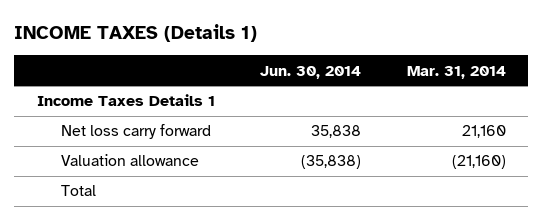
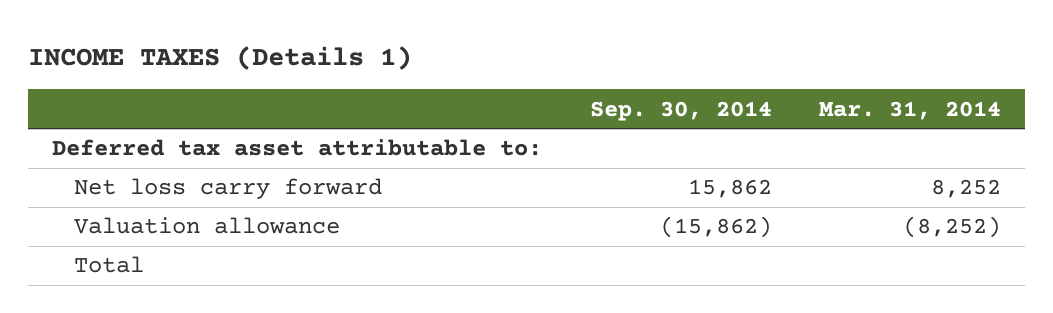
[260,65,362,79] Jun. 30, 2014 -> none
none -> [589,100,772,121] Sep. 30, 2014
[37,94,216,107] Income Taxes Details 1 -> none
none -> [51,139,542,157] Deferred tax asset attributable to:
[461,125,506,139] 21,160 -> [931,179,1002,199] 8,252
[451,155,506,170] (21,160) -> [903,216,1002,239] (8,252)

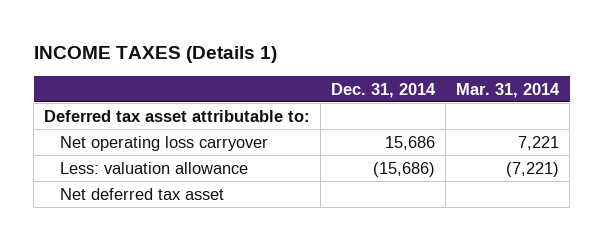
[589,100,772,121] Sep. 30, 2014 -> none
none -> [331,82,437,98] Dec. 31, 2014
[74,178,383,200] Net loss carry forward -> [59,135,268,151] Net operating loss carryover
[931,179,1002,199] 8,252 -> [518,135,560,150] 7,221
[74,217,341,235] Valuation allowance -> [59,161,248,174] Less: valuation allowance
[903,216,1002,239] (8,252) -> [506,161,560,177] (7,221)
[74,256,145,274] Total -> [59,187,224,200] Net deferred tax asset

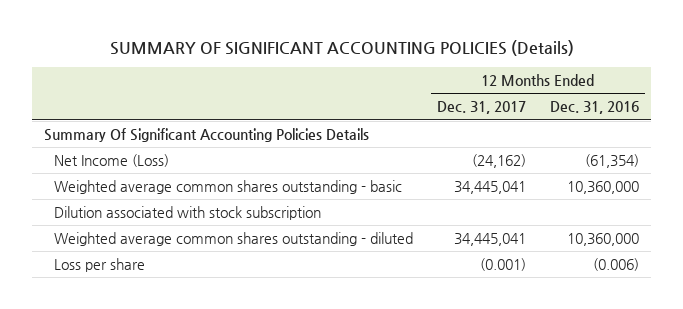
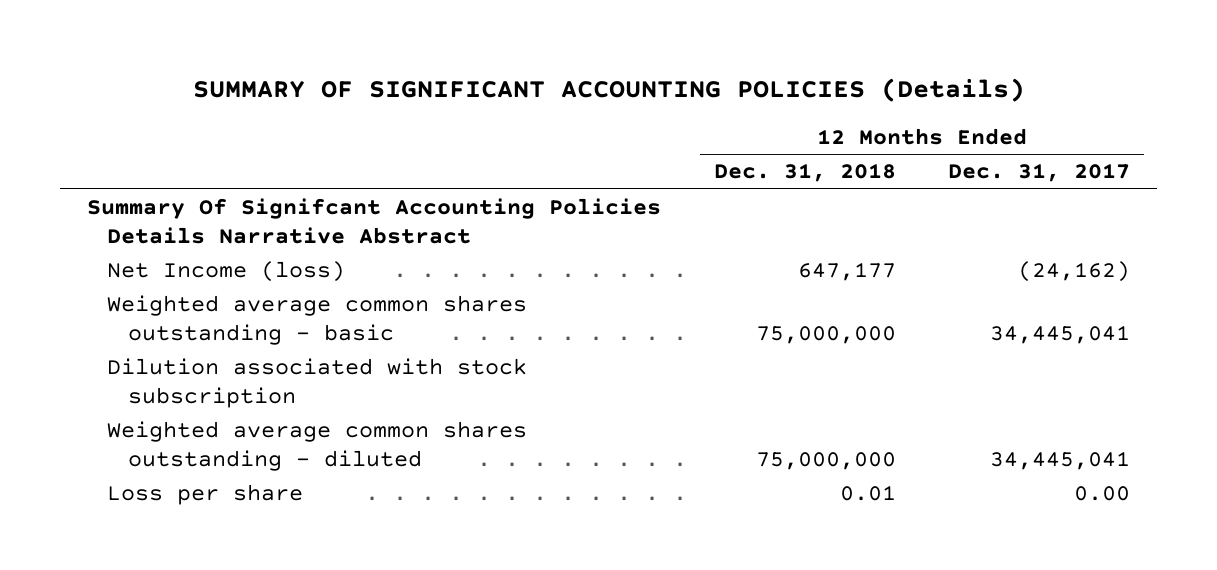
[550,101,640,115] Dec. 31, 2016 -> none
none -> [713,163,896,183] Dec. 31, 2018
[44,127,370,142] Summary Of Significant Accounting Policies Details -> [86,198,661,244] Summary Of Signifcant Accounting Policies Details Narrative Abstract
[53,153,169,167] Net Income (Loss) -> [107,261,346,283] Net Income (loss)
[479,257,526,271] (0.001) -> [1074,486,1131,502] 0.00

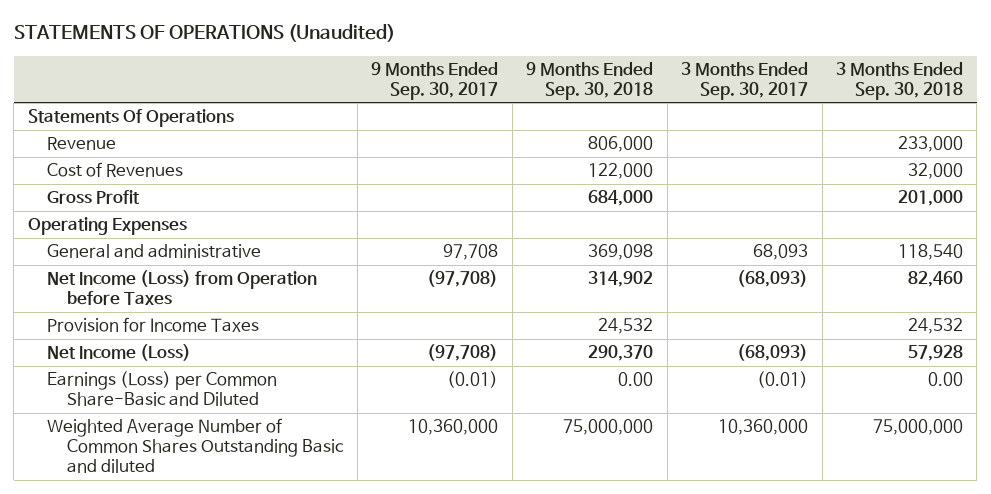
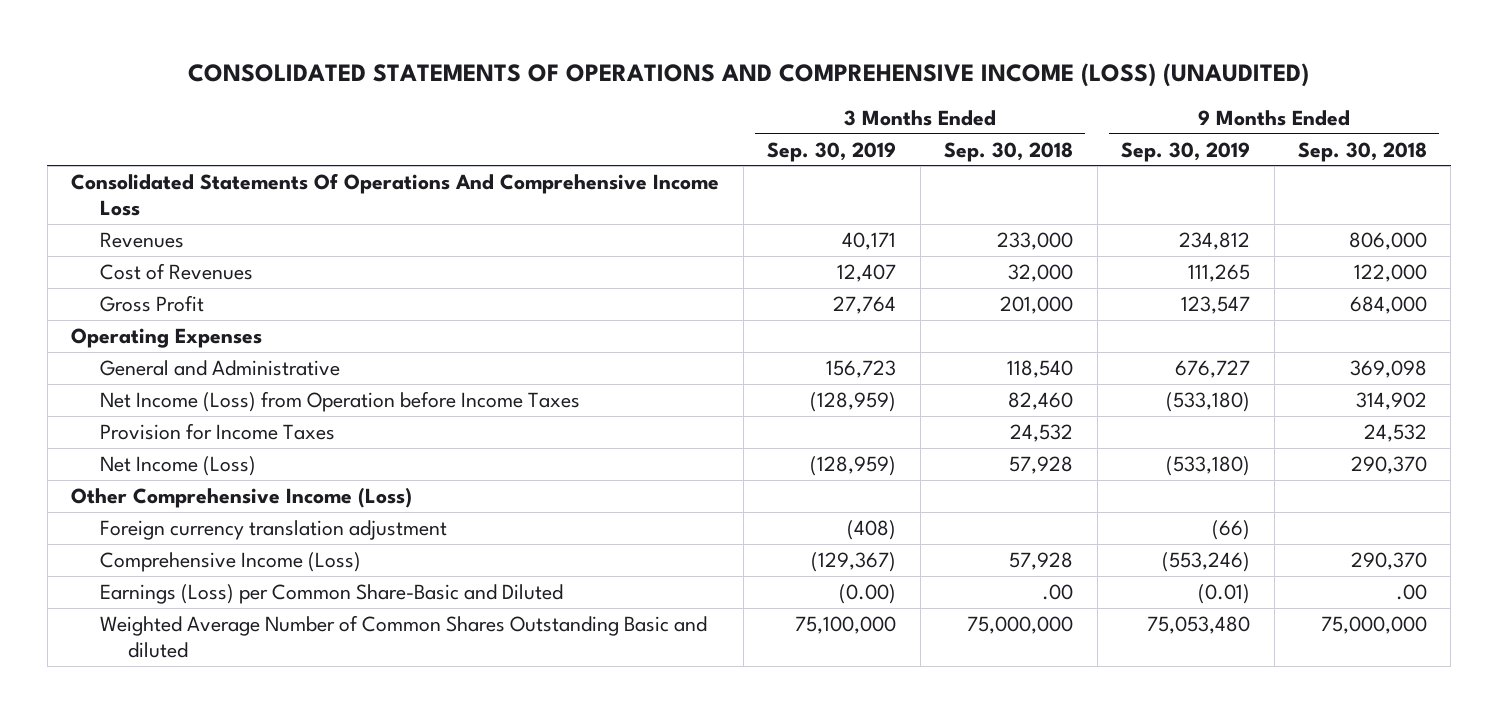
[13,24,395,43] STATEMENTS OF OPERATIONS (Unaudited) -> [188,62,1310,87] CONSOLIDATED STATEMENTS OF OPERATIONS AND COMPREHENSIVE INCOME (LOSS) (UNAUDITED)
[371,61,499,100] 9 Months Ended Sep. 30, 2017 -> none
[681,61,809,100] 3 Months Ended Sep. 30, 2017 -> none
none -> [767,141,897,162] Sep. 30, 2019
none -> [1121,141,1251,162] Sep. 30, 2019
[27,109,234,128] Statements Of Operations -> none
none -> [71,172,720,216] Consolidated Statements Of Operations And Comprehensive Income Loss
[47,137,117,151] Revenue -> [99,231,184,248] Revenues
[47,244,262,259] General and administrative -> [99,359,340,376] General and Administrative
[47,270,318,306] Net Income (Loss) from Operation before Taxes -> [99,390,580,412] Net Income (Loss) from Operation before Income Taxes
none -> [71,486,413,508] Other Comprehensive Income (Loss)
none -> [99,519,447,540] Foreign currency translation adjustment
none -> [99,551,361,572] Comprehensive Income (Loss)
[618,372,654,387] 0.00 -> [1395,583,1427,600] .00
[928,372,964,387] 0.00 -> [1042,583,1074,600] .00

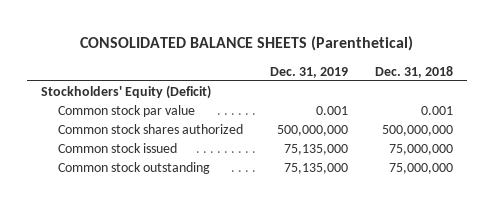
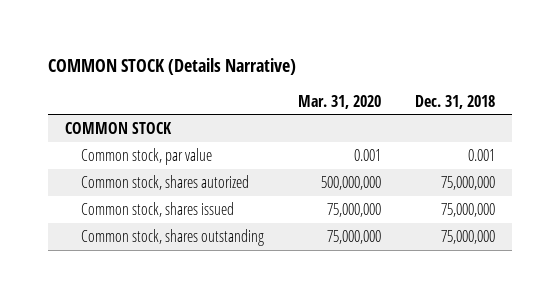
[80,36,414,52] CONSOLIDATED BALANCE SHEETS (Parenthetical) -> [47,58,296,76] COMMON STOCK (Details Narrative)
[270,66,349,78] Dec. 31, 2019 -> none
none -> [297,94,381,109] Mar. 31, 2020
[40,85,211,100] Stockholders' Equity (Deficit) -> none
none -> [64,121,172,134] COMMON STOCK
[57,105,195,118] Common stock par value -> [80,147,212,165] Common stock, par value
[57,124,243,135] Common stock shares authorized -> [80,174,249,190] Common stock, shares autorized
[382,125,454,137] 500,000,000 -> [440,175,495,190] 75,000,000
[57,143,177,154] Common stock issued -> [80,201,234,217] Common stock, shares issued
[57,162,210,175] Common stock outstanding -> [80,228,264,246] Common stock, shares outstanding

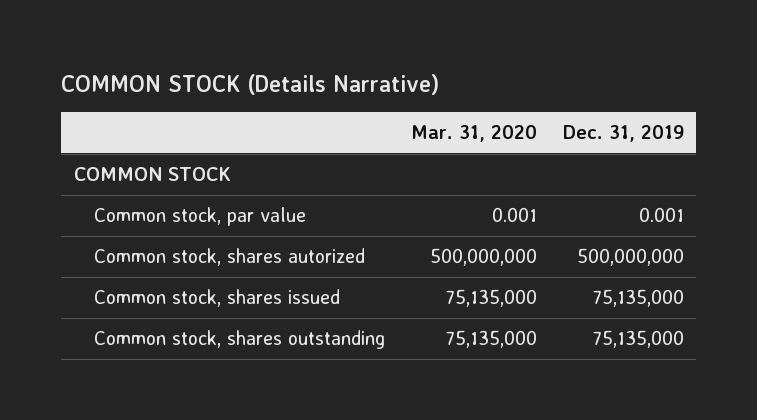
[414,94,495,109] Dec. 31, 2018 -> none
none -> [562,125,684,143] Dec. 31, 2019
[326,202,381,217] 75,000,000 -> [444,289,537,308] 75,135,000
[326,229,381,244] 75,000,000 -> [444,330,537,349] 75,135,000

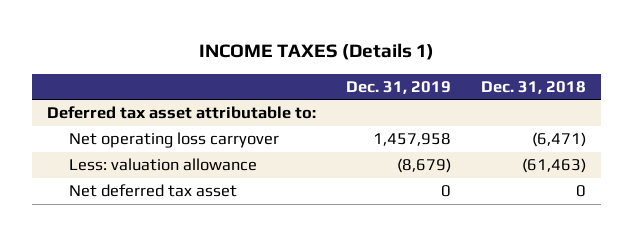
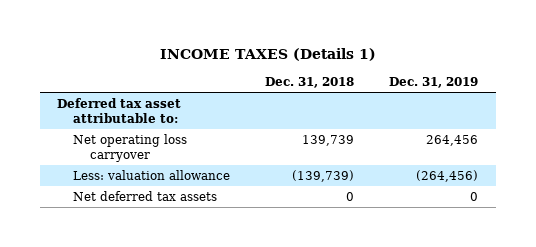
[373,133,452,147] 1,457,958 -> [426,135,479,147] 264,456
[532,132,587,148] (6,471) -> [302,135,355,147] 139,739
[397,158,452,174] (8,679) -> [416,170,479,183] (264,456)
[522,158,587,174] (61,463) -> [292,170,355,183] (139,739)
[69,184,238,198] Net deferred tax asset -> [73,191,218,202] Net deferred tax assets

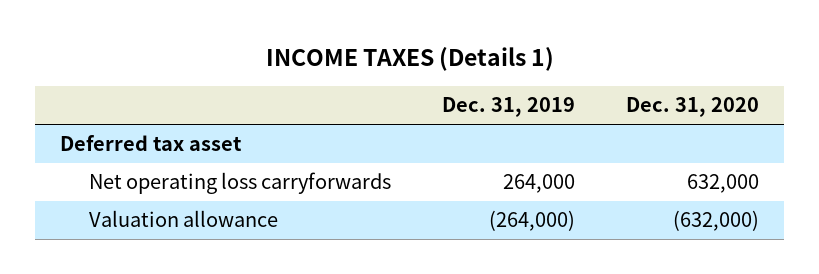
[265,76,355,88] Dec. 31, 2018 -> none
none -> [625,97,759,118] Dec. 31, 2020
[73,191,218,202] Net deferred tax assets -> none
[57,98,182,123] Deferred tax asset attributable to: -> [60,135,243,152] Deferred tax asset
[73,134,188,162] Net operating loss carryover -> [88,172,391,195] Net operating loss carryforwards
[426,135,479,147] 264,456 -> [502,174,575,194] 264,000
[73,170,231,181] Less: valuation allowance -> [88,210,278,228] Valuation allowance
[416,170,479,183] (264,456) -> [488,210,575,232] (264,000)

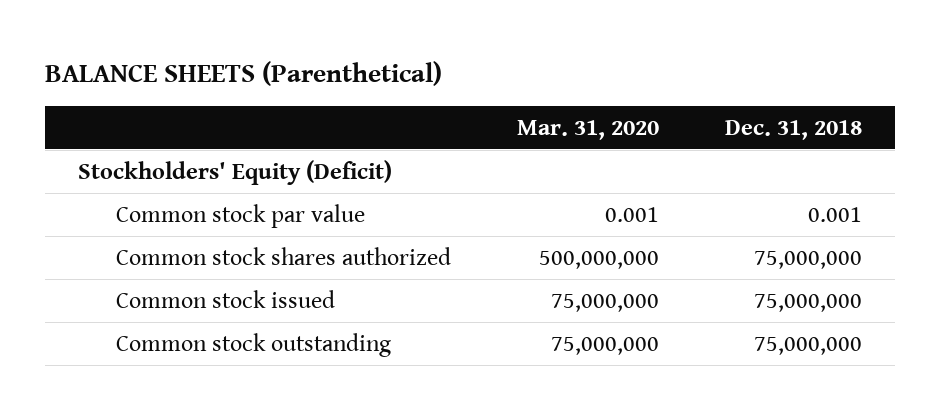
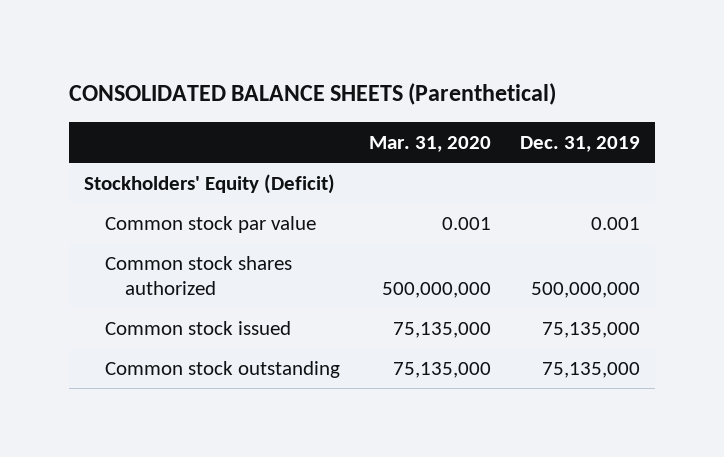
[45,61,443,87] BALANCE SHEETS (Parenthetical) -> [69,83,557,106] CONSOLIDATED BALANCE SHEETS (Parenthetical)
[725,119,863,140] Dec. 31, 2018 -> none
none -> [520,135,641,152] Dec. 31, 2019
[551,293,660,312] 75,000,000 -> [392,321,491,338] 75,135,000
[551,336,660,355] 75,000,000 -> [392,361,491,378] 75,135,000

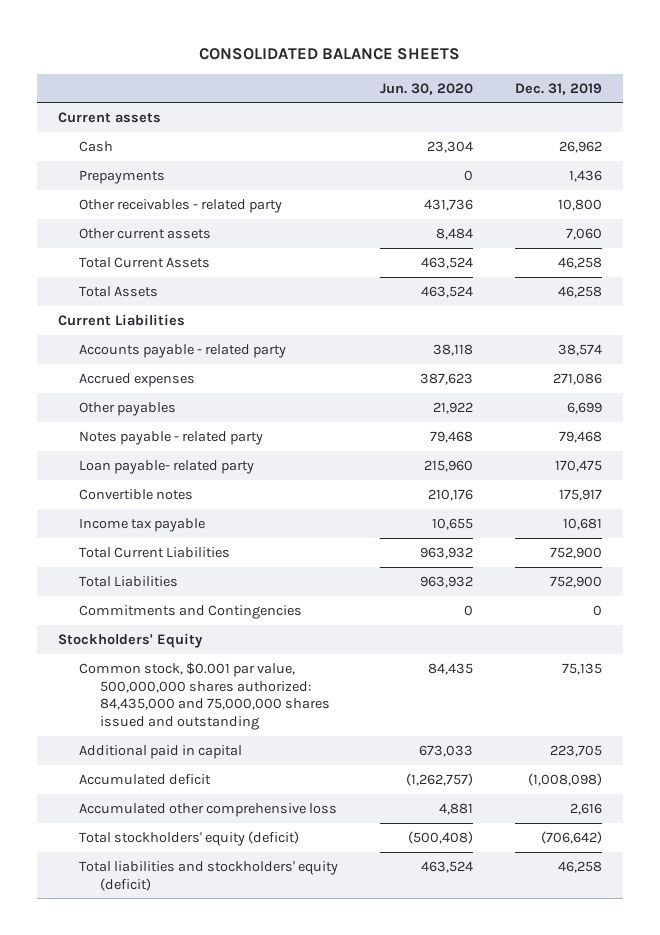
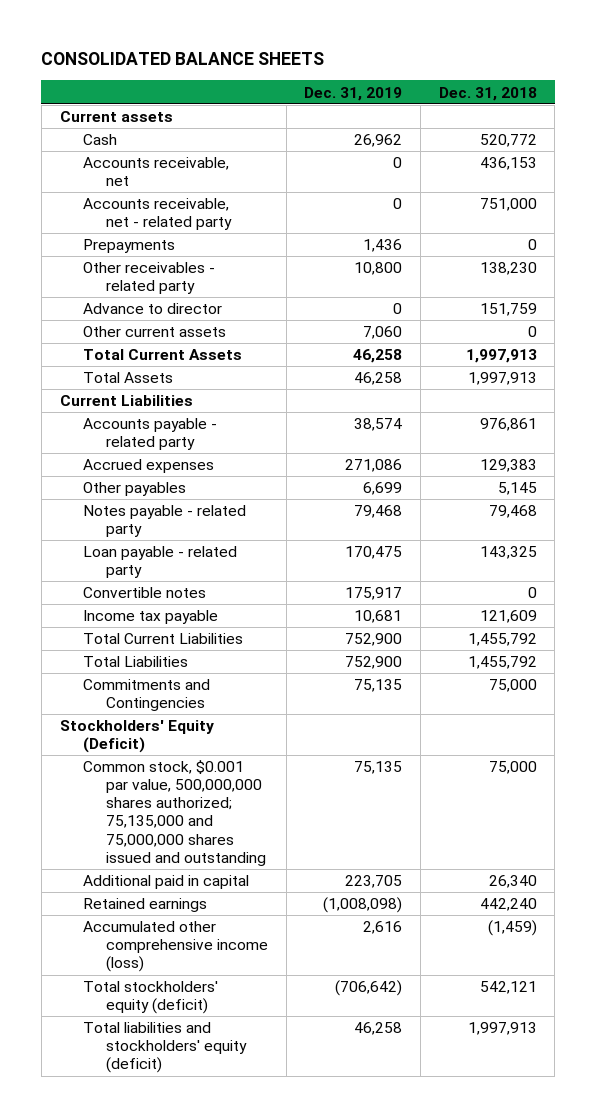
[380,82,474,95] Jun. 30, 2020 -> none
none -> [438,86,537,101] Dec. 31, 2018
none -> [82,157,229,187] Accounts receivable, net
none -> [82,198,233,231] Accounts receivable, net - related party
none -> [82,303,222,315] Advance to director
[79,459,255,474] Loan payable- related party -> [82,546,237,579] Loan payable - related party
[593,604,603,616] 0 -> [354,679,403,693] 75,135
[58,632,204,648] Stockholders' Equity -> [59,720,214,754] Stockholders' Equity (Deficit)
[79,661,331,730] Common stock, $0.001 par value, 500,000,000 shares authorized: 84,435,000 and 75,000,000 shares issued and outstanding -> [82,760,267,866] Common stock, $0.001 par value, 500,000,000 shares authorized; 75,135,000 and 75,000,000 shares issued and outstanding
[79,773,212,785] Accumulated deficit -> [82,898,207,913] Retained earnings
[79,802,338,817] Accumulated other comprehensive loss -> [82,921,269,973] Accumulated other comprehensive income (loss)

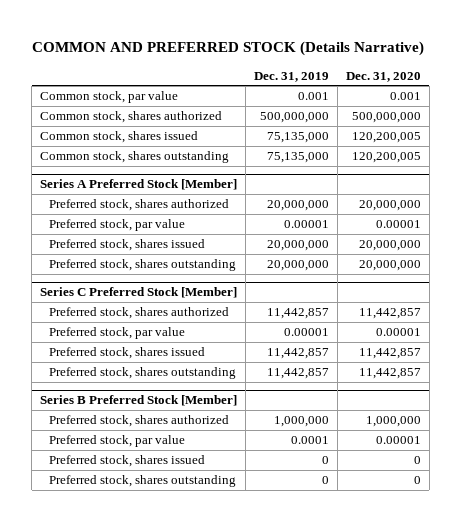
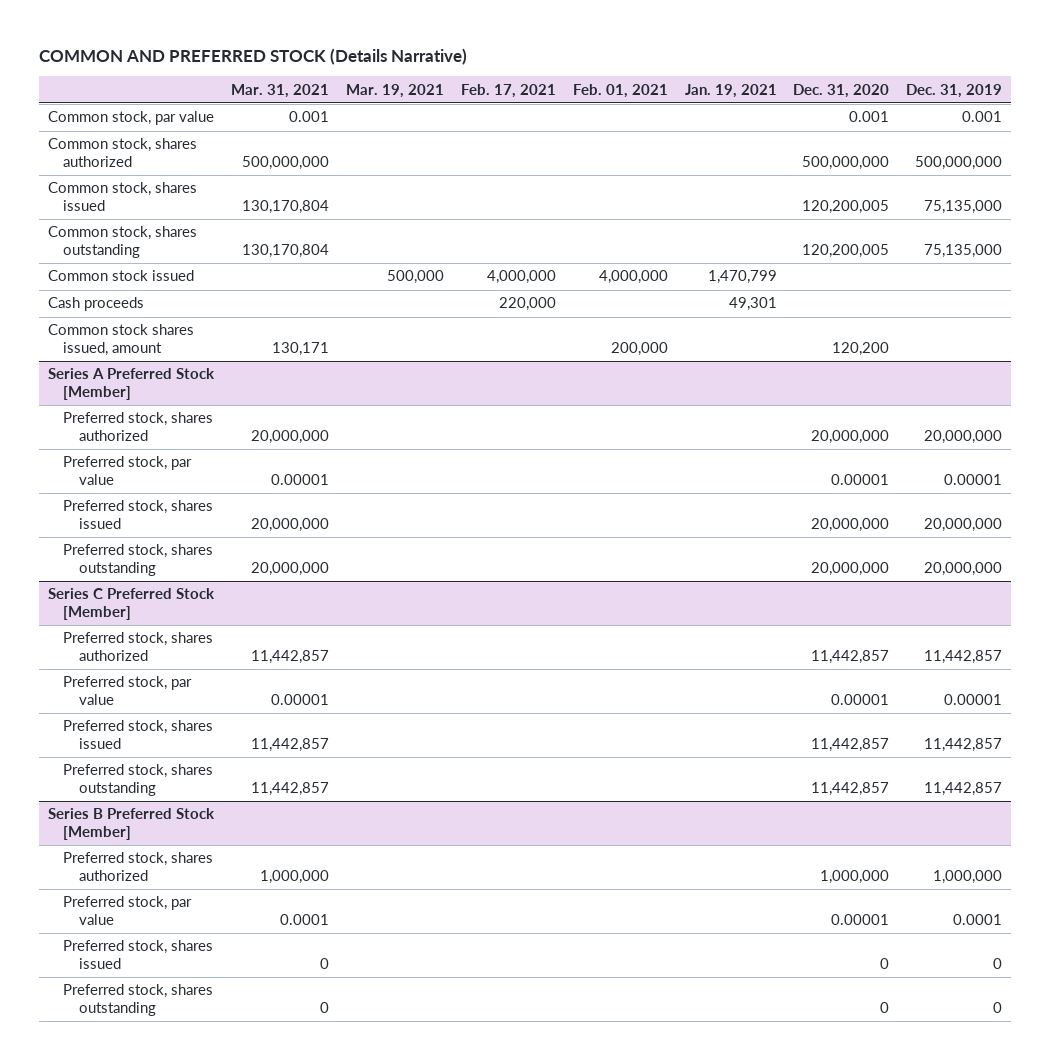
none -> [230,83,329,98] Mar. 31, 2021
none -> [345,83,444,98] Mar. 19, 2021
none -> [460,83,556,98] Feb. 17, 2021
none -> [572,83,668,98] Feb. 01, 2021
none -> [684,83,777,98] Jan. 19, 2021
none -> [47,270,194,282] Common stock issued
none -> [47,297,144,312] Cash proceeds
none -> [47,324,194,356] Common stock shares issued, amount

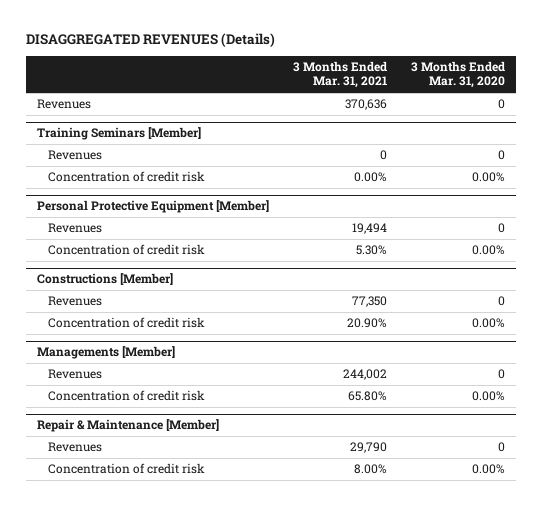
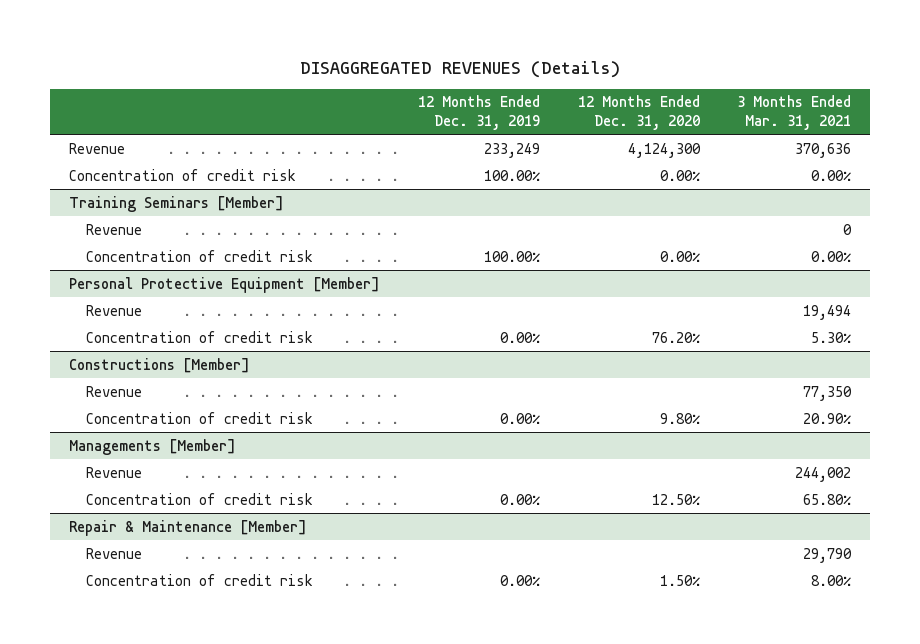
[410,61,505,89] 3 Months Ended Mar. 31, 2020 -> none
none -> [417,95,540,131] 12 Months Ended Dec. 31, 2019
none -> [577,95,700,131] 12 Months Ended Dec. 31, 2020
[37,99,92,110] Revenues -> [68,142,125,154] Revenue
none -> [68,168,296,181] Concentration of credit risk
[47,150,102,161] Revenues -> [85,223,142,235] Revenue
[47,223,102,234] Revenues -> [85,304,142,316] Revenue
[47,296,102,307] Revenues -> [85,385,142,397] Revenue
[47,369,102,380] Revenues -> [85,466,142,478] Revenue
[47,442,102,453] Revenues -> [85,547,142,559] Revenue

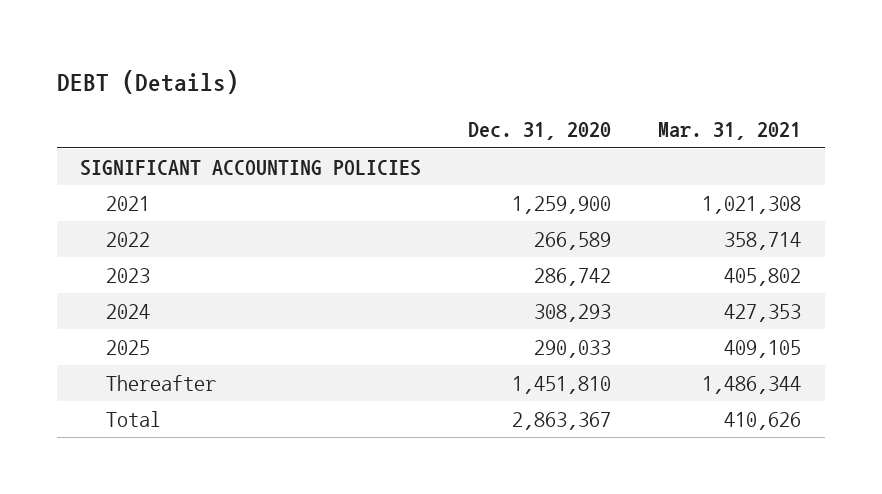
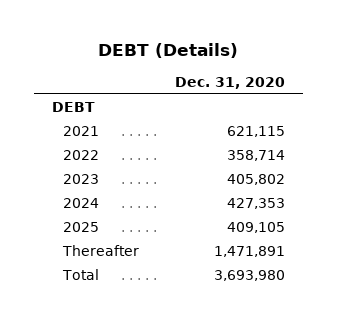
[658,122,802,141] Mar. 31, 2021 -> none
[80,159,422,176] SIGNIFICANT ACCOUNTING POLICIES -> none
none -> [51,102,95,113] DEBT
[512,195,612,214] 1,259,900 -> [227,126,286,138] 621,115
[534,231,612,250] 266,589 -> [227,150,286,162] 358,714
[534,267,612,286] 286,742 -> [227,174,286,186] 405,802
[534,303,612,322] 308,293 -> [227,198,286,210] 427,353
[534,339,612,358] 290,033 -> [227,222,286,234] 409,105
[512,375,612,394] 1,451,810 -> [214,246,286,258] 1,471,891
[512,411,612,430] 2,863,367 -> [214,270,286,282] 3,693,980

